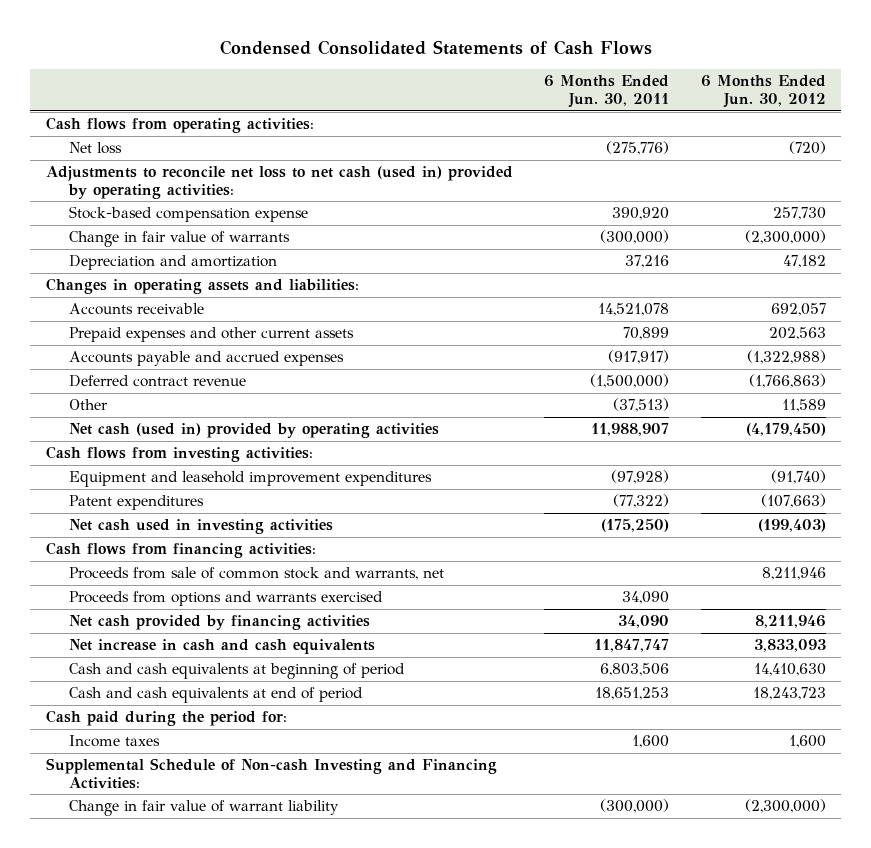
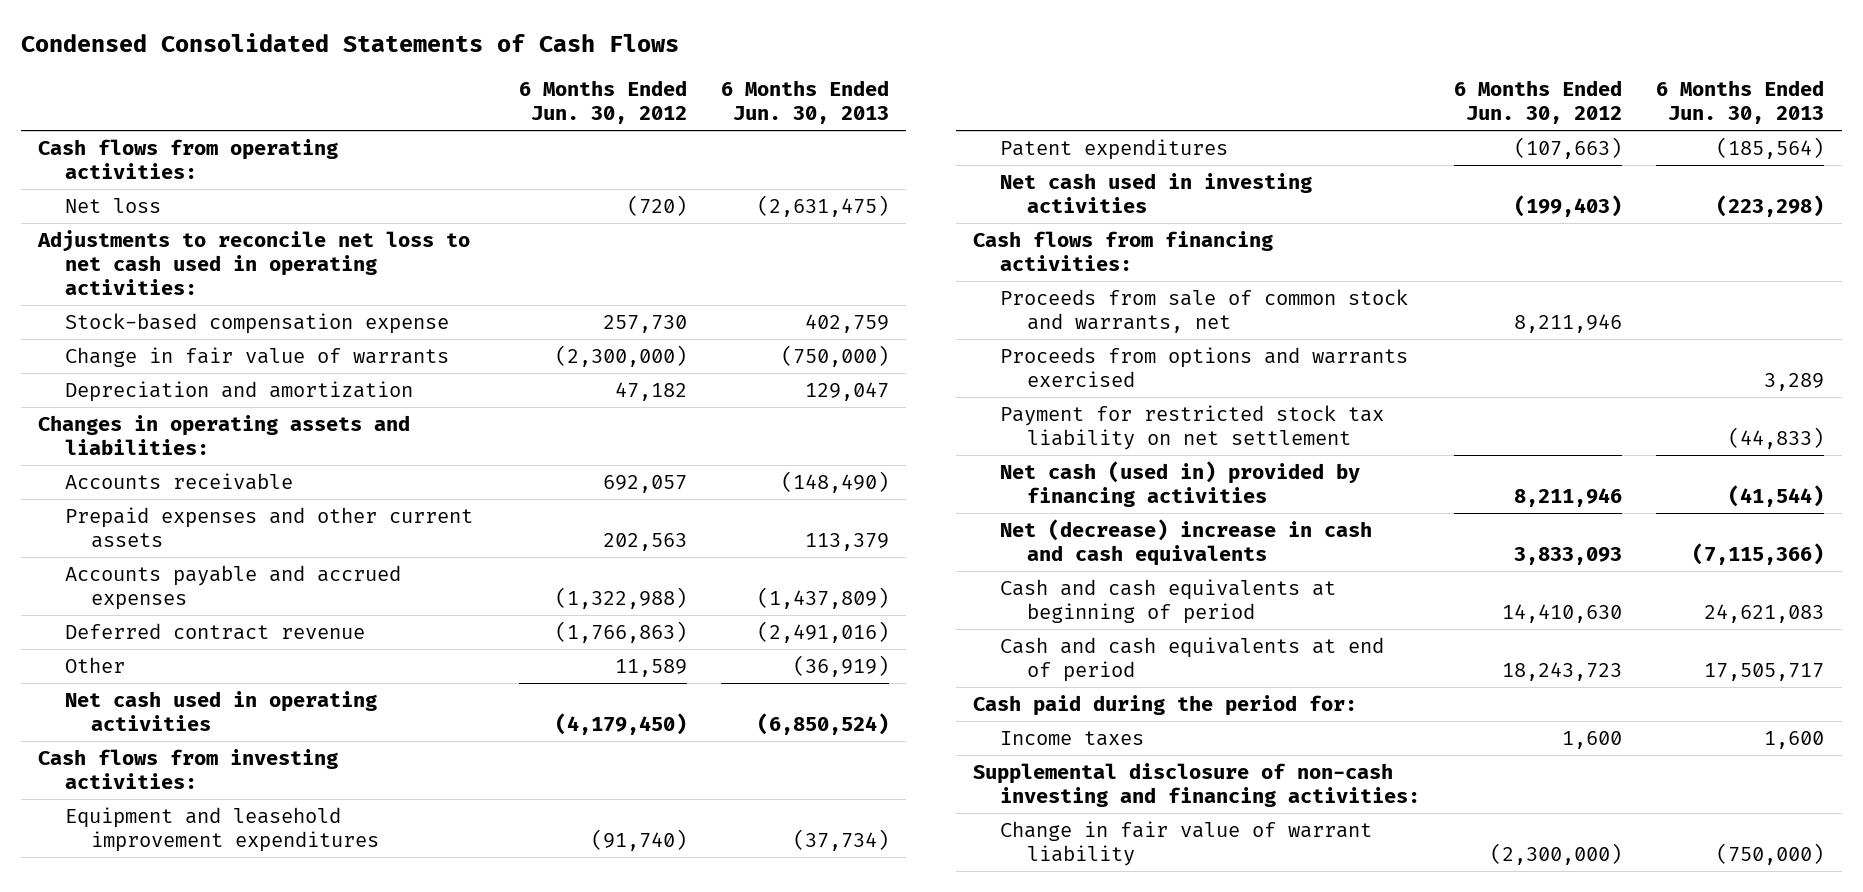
[544,75,670,109] 6 Months Ended Jun. 30, 2011 -> none
none -> [721,79,890,125] 6 Months Ended Jun. 30, 2013
[45,166,513,199] Adjustments to reconcile net loss to net cash (used in) provided by operating activities: -> [37,229,471,296] Adjustments to reconcile net loss to net cash used in operating activities:
[68,423,439,439] Net cash (used in) provided by operating activities -> [64,690,377,732] Net cash used in operating activities
none -> [1000,404,1385,451] Payment for restricted stock tax liability on net settlement
[68,615,370,631] Net cash provided by financing activities -> [1000,460,1361,508] Net cash (used in) provided by financing activities
[68,639,375,655] Net increase in cash and cash equivalents -> [1000,518,1373,567] Net (decrease) increase in cash and cash equivalents
[45,758,497,789] Supplemental Schedule of Non-cash Investing and Financing Activities: -> [973,762,1421,808] Supplemental disclosure of non-cash investing and financing activities:

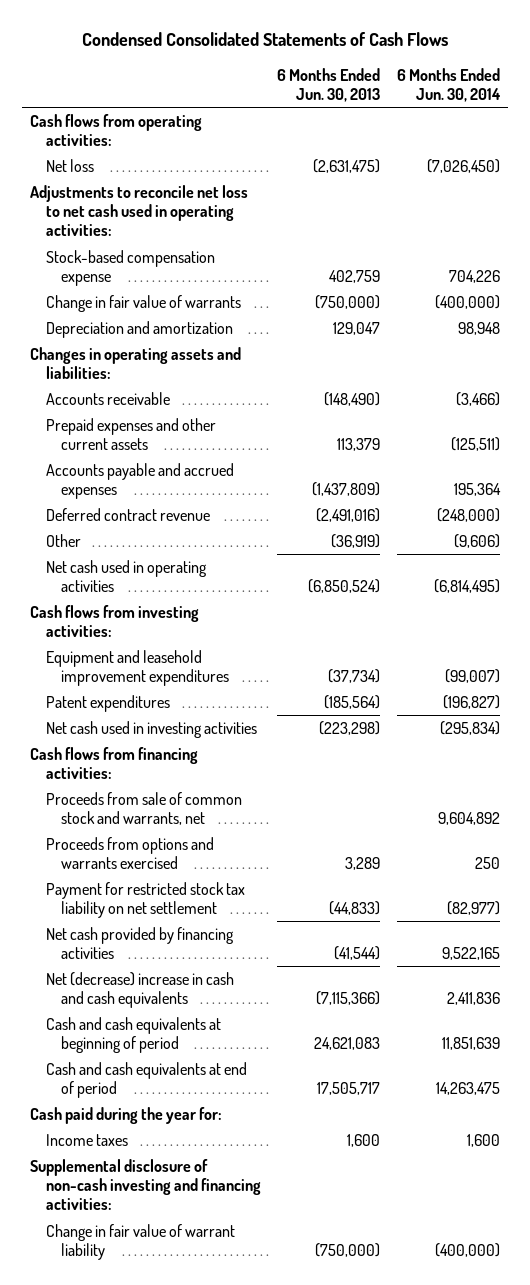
[518,79,687,125] 6 Months Ended Jun. 30, 2012 -> none
none -> [397,67,502,103] 6 Months Ended Jun. 30, 2014
[1000,460,1361,508] Net cash (used in) provided by financing activities -> [45,926,234,960] Net cash provided by financing activities
[973,694,1358,716] Cash paid during the period for: -> [30,1106,223,1124] Cash paid during the year for:

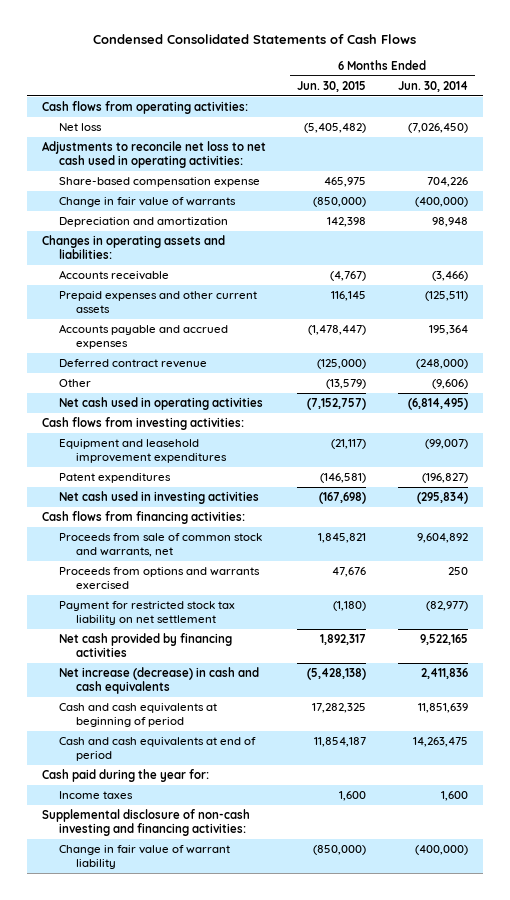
[277,67,381,103] 6 Months Ended Jun. 30, 2013 -> none
none -> [297,80,367,92] Jun. 30, 2015
[45,249,215,287] Stock-based compensation expense -> [59,176,261,187] Share-based compensation expense
[45,971,234,1009] Net (decrease) increase in cash and cash equivalents -> [59,666,260,695] Net increase (decrease) in cash and cash equivalents

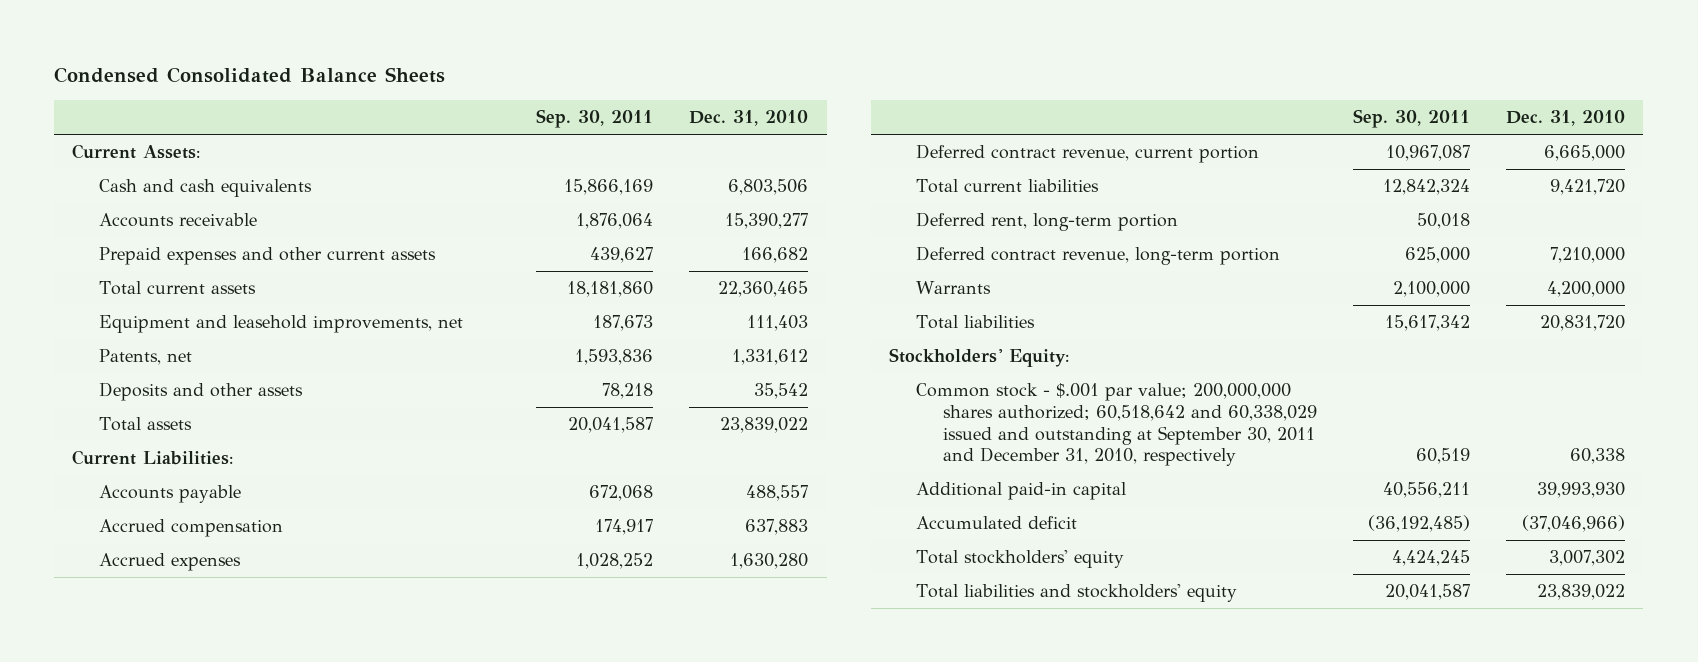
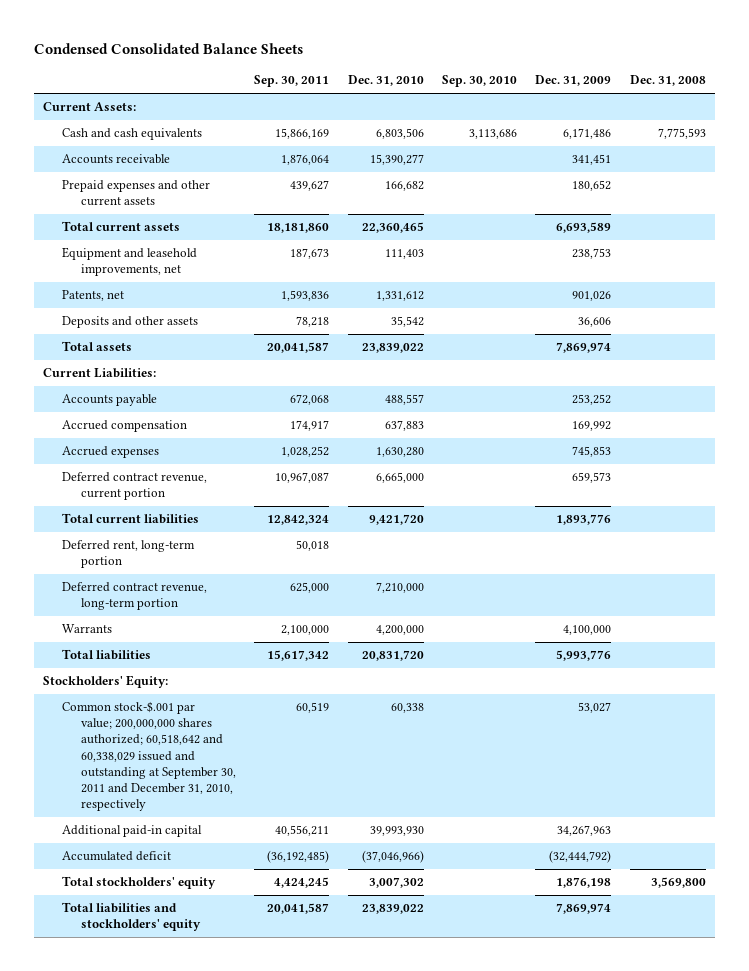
none -> [442,75,518,88] Sep. 30, 2010
none -> [535,75,612,87] Dec. 31, 2009
none -> [629,75,706,87] Dec. 31, 2008
[916,383,1317,467] Common stock - $.001 par value; 200,000,000 shares authorized; 60,518,642 and 60,338,029 issued and outstanding at September 30, 2011 and December 31, 2010, respectively -> [62,701,236,811] Common stock-$.001 par value; 200,000,000 shares authorized; 60,518,642 and 60,338,029 issued and outstanding at September 30, 2011 and December 31, 2010, respectively

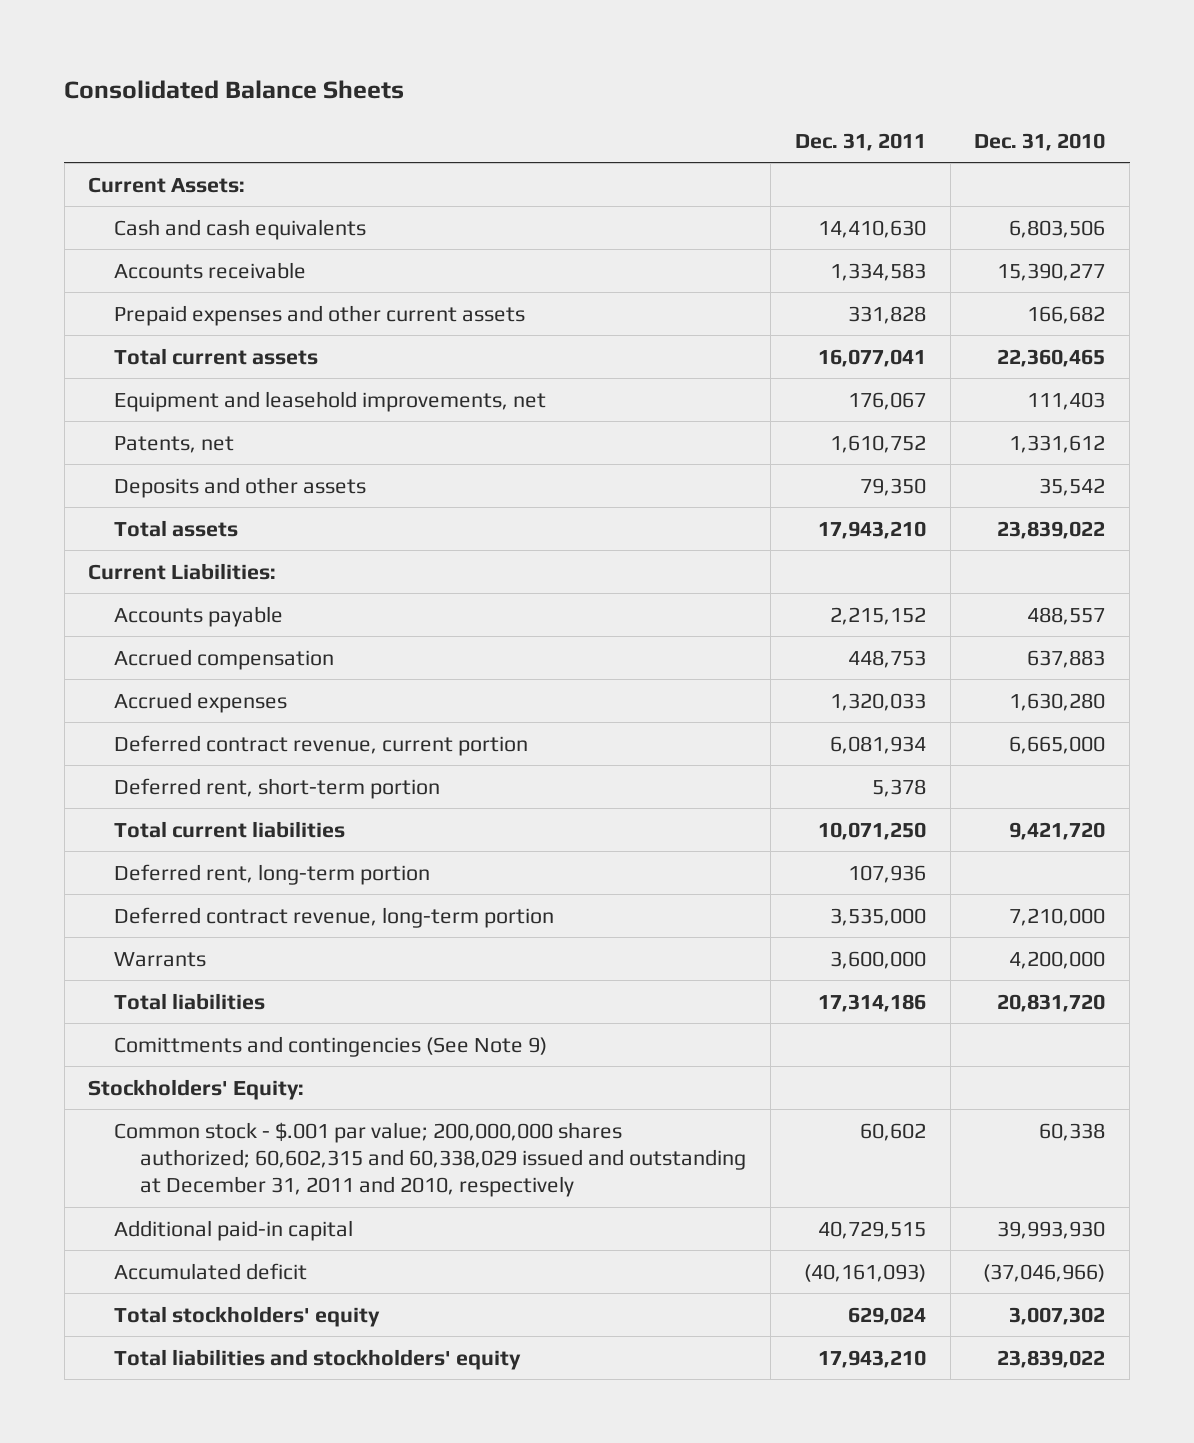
[34,43,304,55] Condensed Consolidated Balance Sheets -> [64,79,405,99] Consolidated Balance Sheets
[254,75,330,88] Sep. 30, 2011 -> none
[442,75,518,88] Sep. 30, 2010 -> none
[535,75,612,87] Dec. 31, 2009 -> none
[629,75,706,87] Dec. 31, 2008 -> none
none -> [794,132,926,151] Dec. 31, 2011
none -> [114,777,441,799] Deferred rent, short-term portion
none -> [114,1035,548,1057] Comittments and contingencies (See Note 9)
[62,701,236,811] Common stock-$.001 par value; 200,000,000 shares authorized; 60,518,642 and 60,338,029 issued and outstanding at September 30, 2011 and December 31, 2010, respectively -> [114,1121,747,1198] Common stock - $.001 par value; 200,000,000 shares authorized; 60,602,315 and 60,338,029 issued and outstanding at December 31, 2011 and 2010, respectively

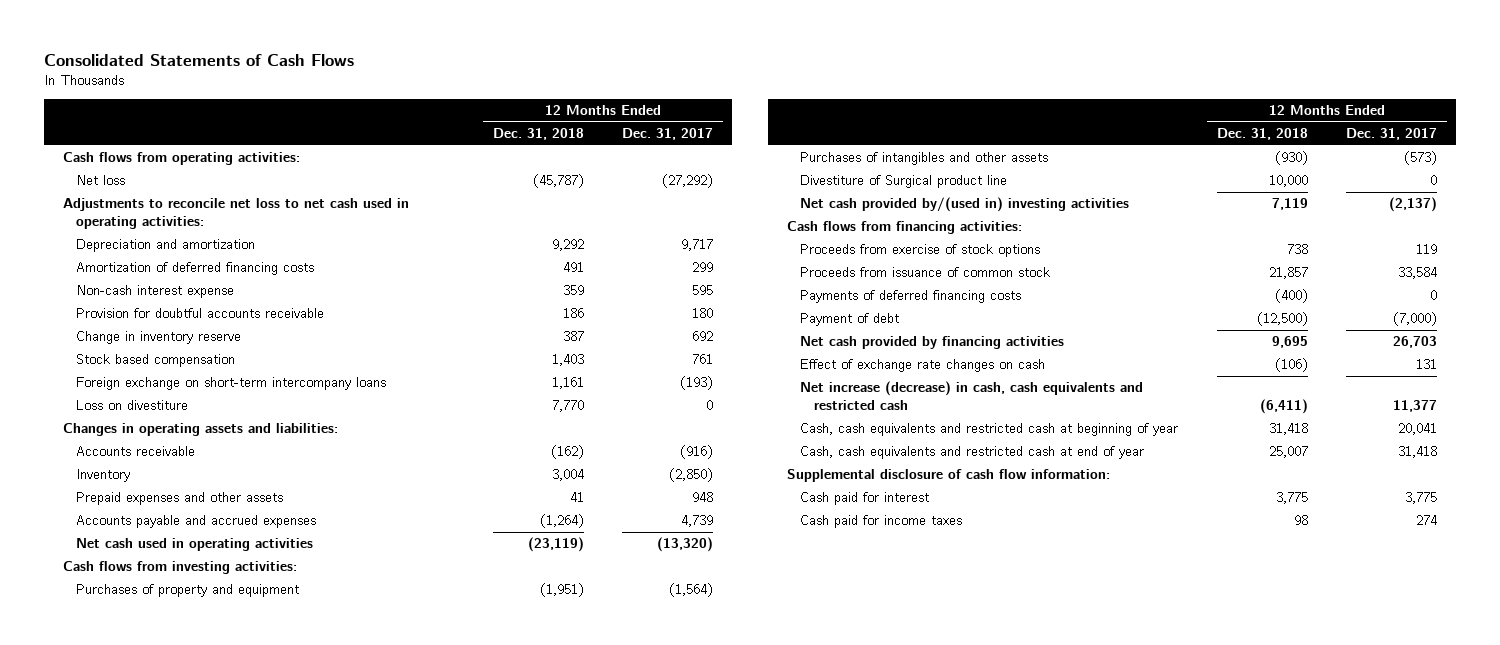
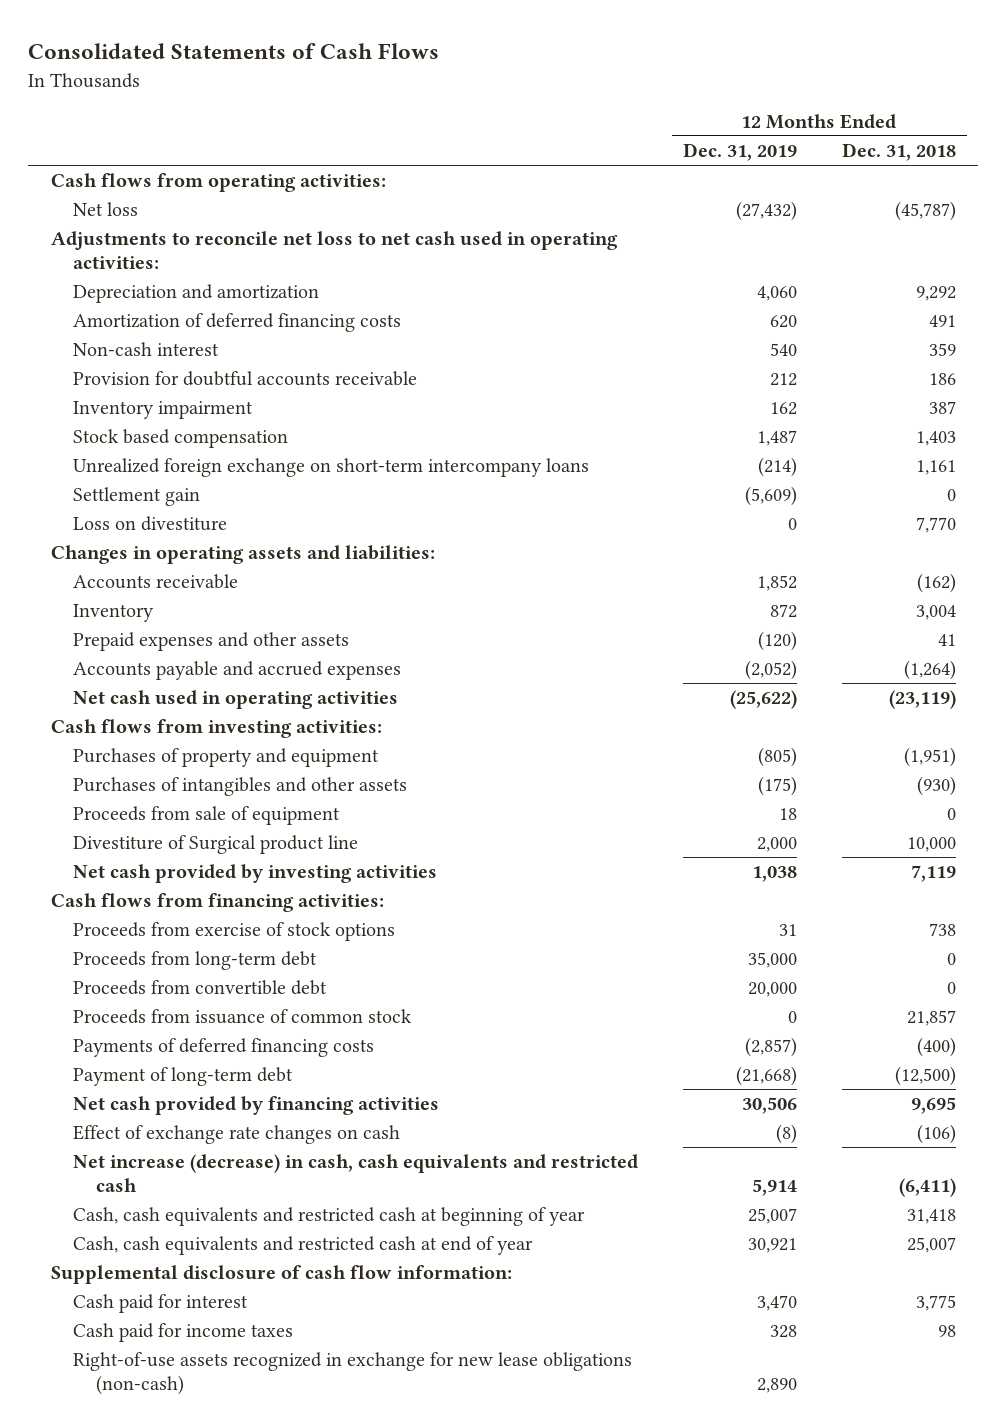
[622,128,714,141] Dec. 31, 2017 -> none
none -> [682,143,797,162] Dec. 31, 2019
[76,285,235,299] Non-cash interest expense -> [73,342,220,357] Non-cash interest
[76,331,242,345] Change in inventory reserve -> [73,401,254,420] Inventory impairment
[76,377,387,391] Foreign exchange on short-term intercompany loans -> [73,458,590,478] Unrealized foreign exchange on short-term intercompany loans
none -> [73,487,201,507] Settlement gain
none -> [73,806,341,826] Proceeds from sale of equipment
[800,197,1130,213] Net cash provided by/(used in) investing activities -> [73,864,438,884] Net cash provided by investing activities
none -> [73,951,318,971] Proceeds from long-term debt
none -> [73,980,328,996] Proceeds from convertible debt
[800,313,900,327] Payment of debt -> [73,1067,294,1087] Payment of long-term debt
none -> [73,1352,633,1396] Right-of-use assets recognized in exchange for new lease obligations (non-cash)

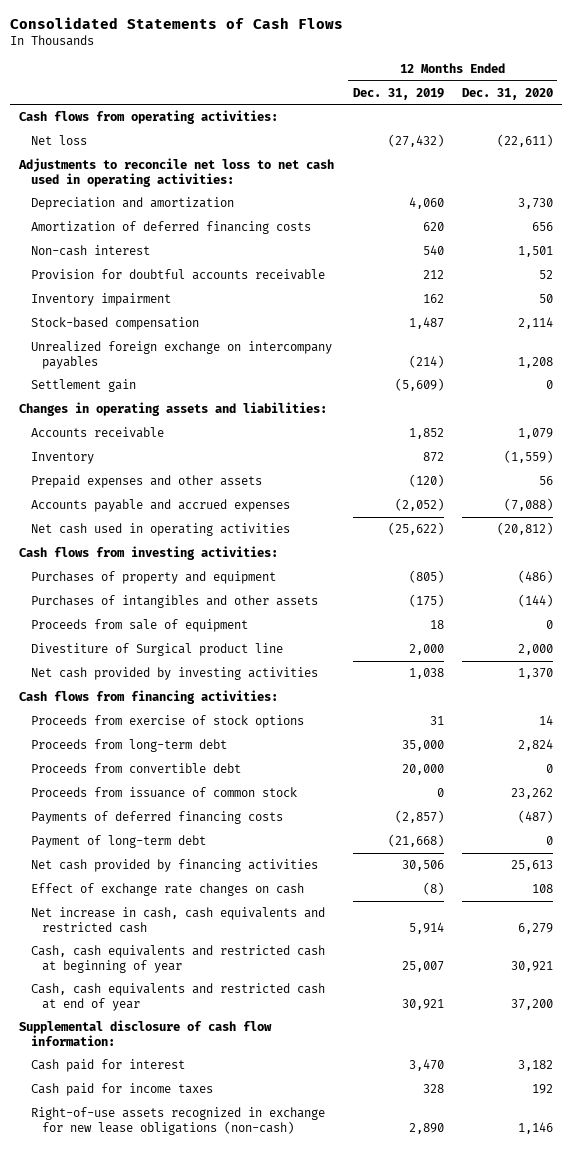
[841,143,956,162] Dec. 31, 2018 -> none
none -> [461,87,553,100] Dec. 31, 2020
[73,429,289,449] Stock based compensation -> [30,316,199,330] Stock-based compensation
[73,458,590,478] Unrealized foreign exchange on short-term intercompany loans -> [30,340,332,369] Unrealized foreign exchange on intercompany payables
[73,516,228,532] Loss on divestiture -> none
[73,1154,639,1193] Net increase (decrease) in cash, cash equivalents and restricted cash -> [30,906,325,933] Net increase in cash, cash equivalents and restricted cash

